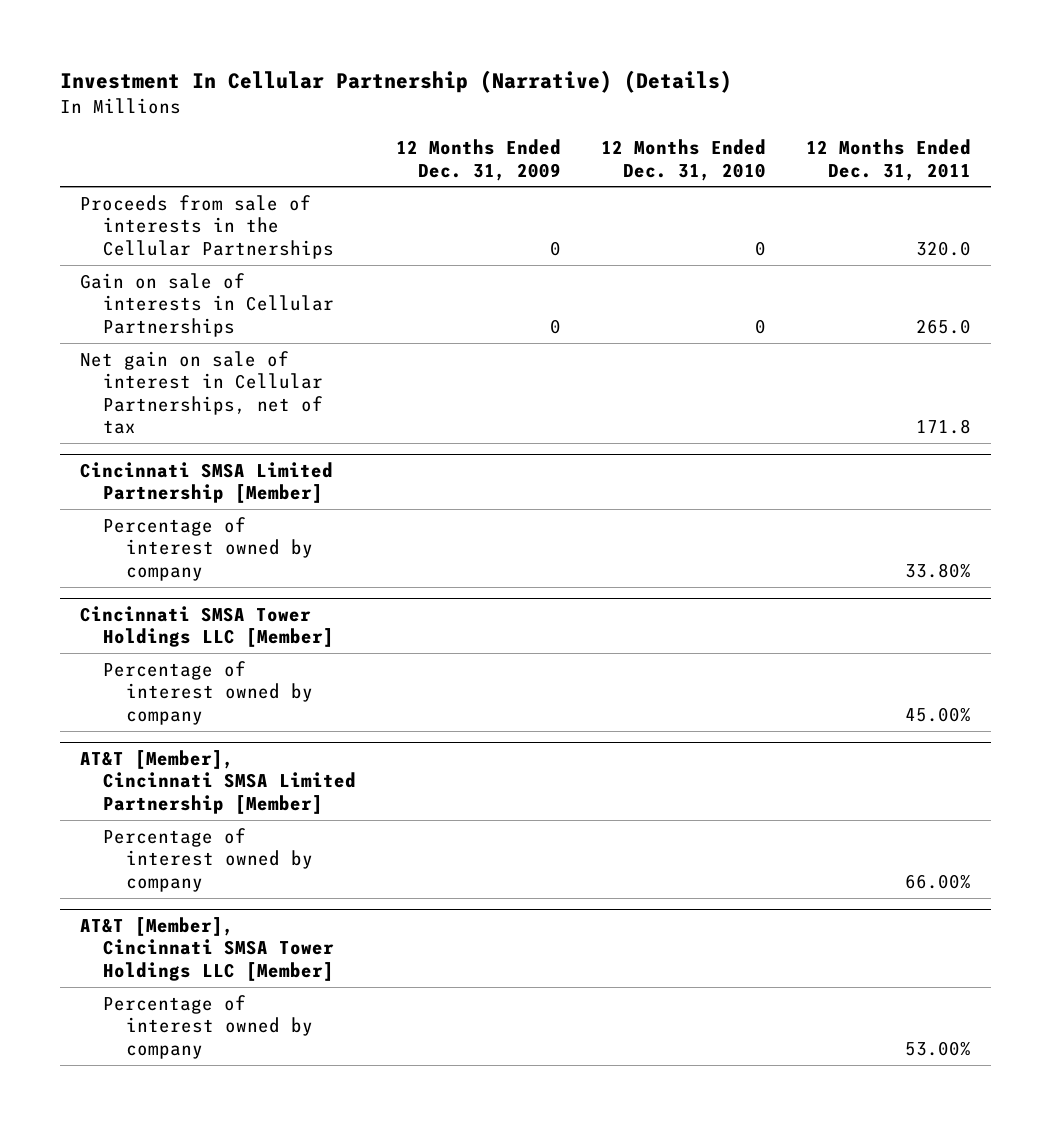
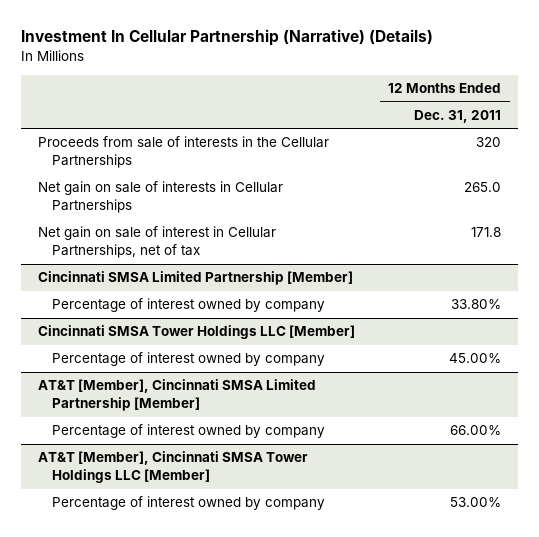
[396,139,562,181] 12 Months Ended Dec. 31, 2009 -> none
[601,139,767,181] 12 Months Ended Dec. 31, 2010 -> none
[916,240,972,256] 320.0 -> [476,137,502,148] 320
[79,272,334,337] Gain on sale of interests in Cellular Partnerships -> [37,181,283,214] Net gain on sale of interests in Cellular Partnerships

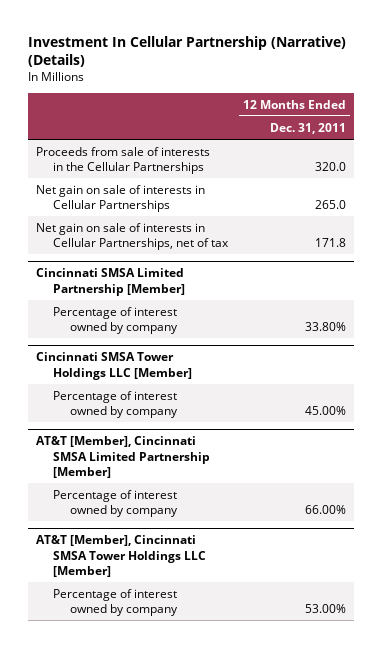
[476,137,502,148] 320 -> [315,162,347,172] 320.0
[37,226,276,259] Net gain on sale of interest in Cellular Partnerships, net of tax -> [35,222,230,251] Net gain on sale of interests in Cellular Partnerships, net of tax

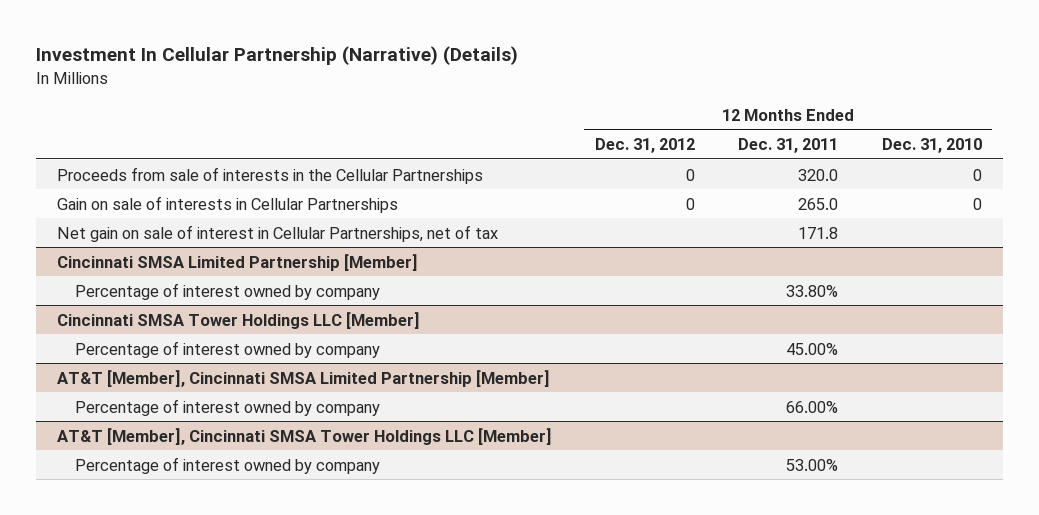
none -> [595,138,696,154] Dec. 31, 2012
none -> [881,138,982,154] Dec. 31, 2010
[35,184,205,213] Net gain on sale of interests in Cellular Partnerships -> [57,195,399,213] Gain on sale of interests in Cellular Partnerships
[35,222,230,251] Net gain on sale of interests in Cellular Partnerships, net of tax -> [57,224,499,242] Net gain on sale of interest in Cellular Partnerships, net of tax

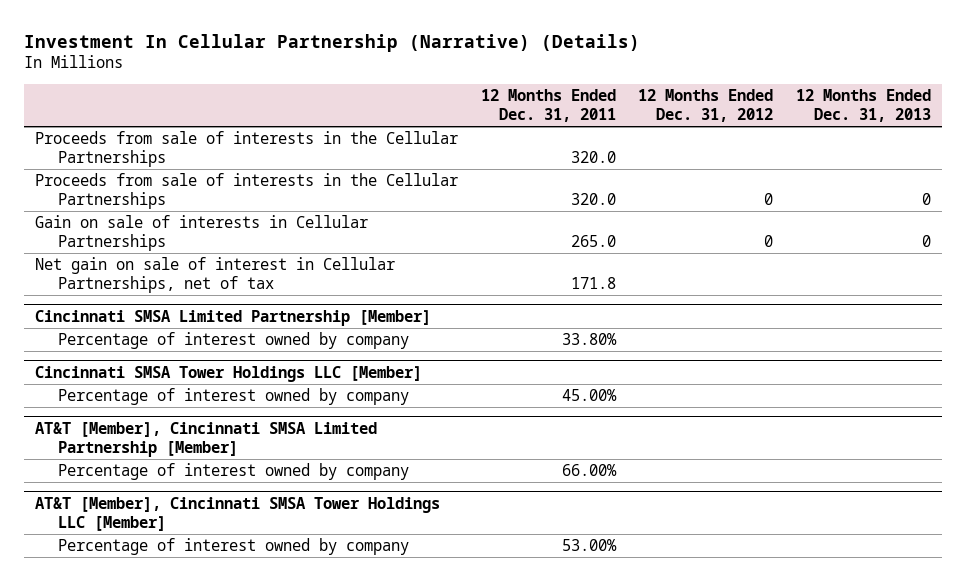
[881,138,982,154] Dec. 31, 2010 -> none
none -> [795,88,931,123] 12 Months Ended Dec. 31, 2013
none -> [35,131,459,168] Proceeds from sale of interests in the Cellular Partnerships

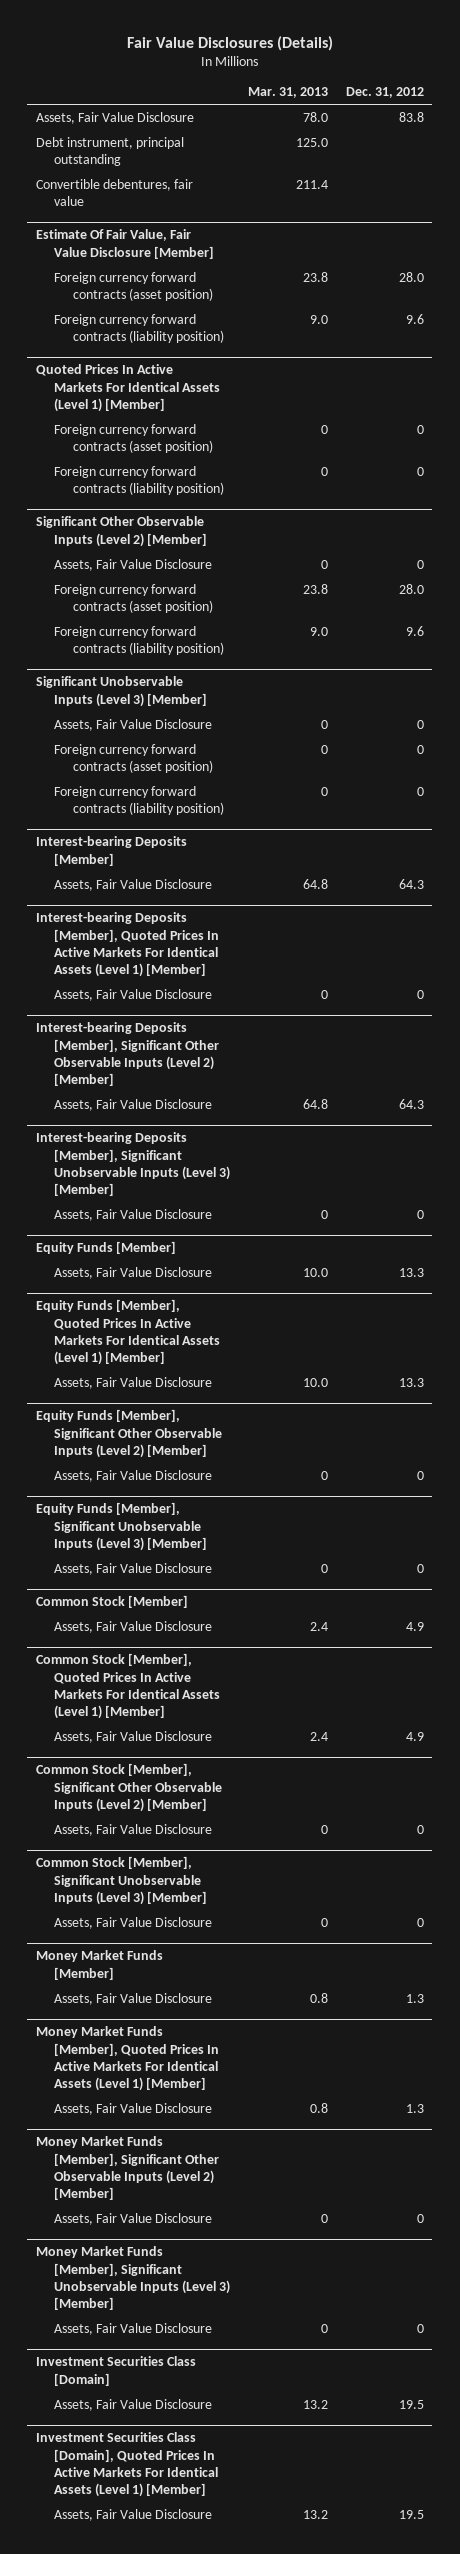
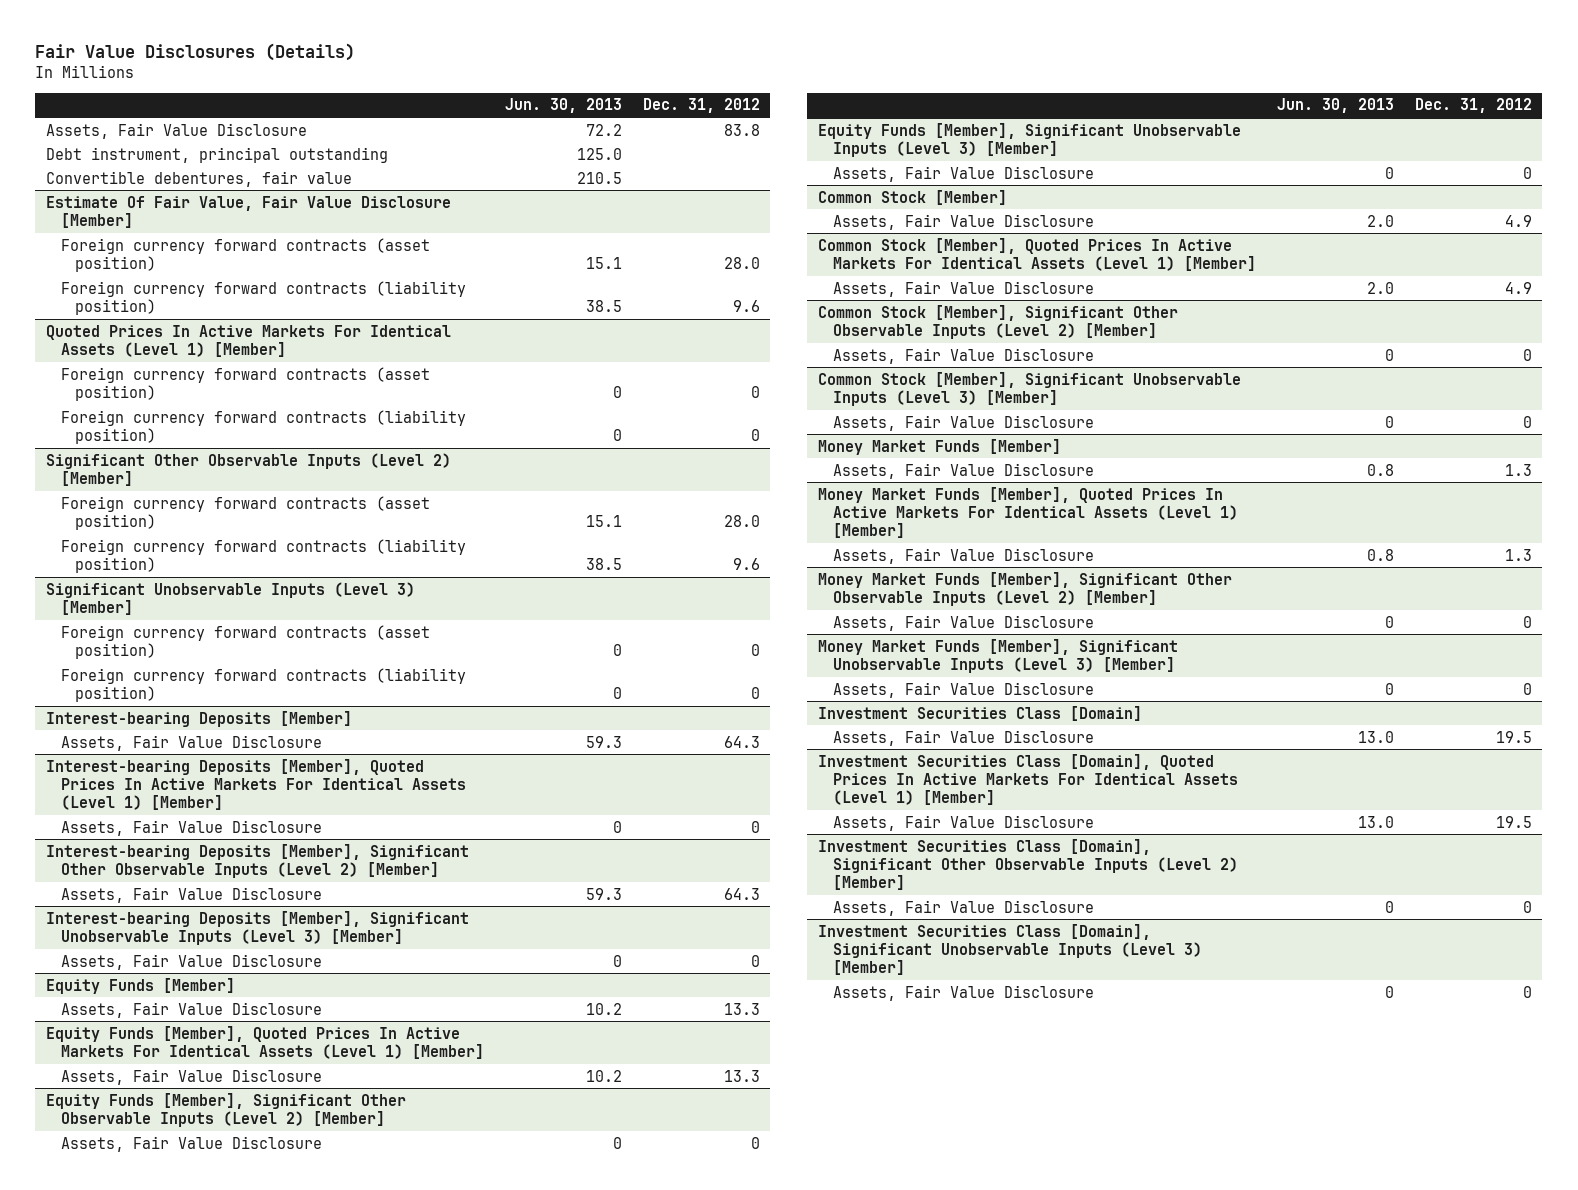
[247,87,328,99] Mar. 31, 2013 -> none
none -> [504,98,622,114] Jun. 30, 2013
[54,558,213,571] Assets, Fair Value Disclosure -> none
[54,718,213,731] Assets, Fair Value Disclosure -> none
none -> [817,838,1238,891] Investment Securities Class [Domain], Significant Other Observable Inputs (Level 2) [Member]
none -> [832,899,1094,916] Assets, Fair Value Disclosure
none -> [817,923,1202,976] Investment Securities Class [Domain], Significant Unobservable Inputs (Level 3) [Member]
none -> [832,984,1094,1001] Assets, Fair Value Disclosure

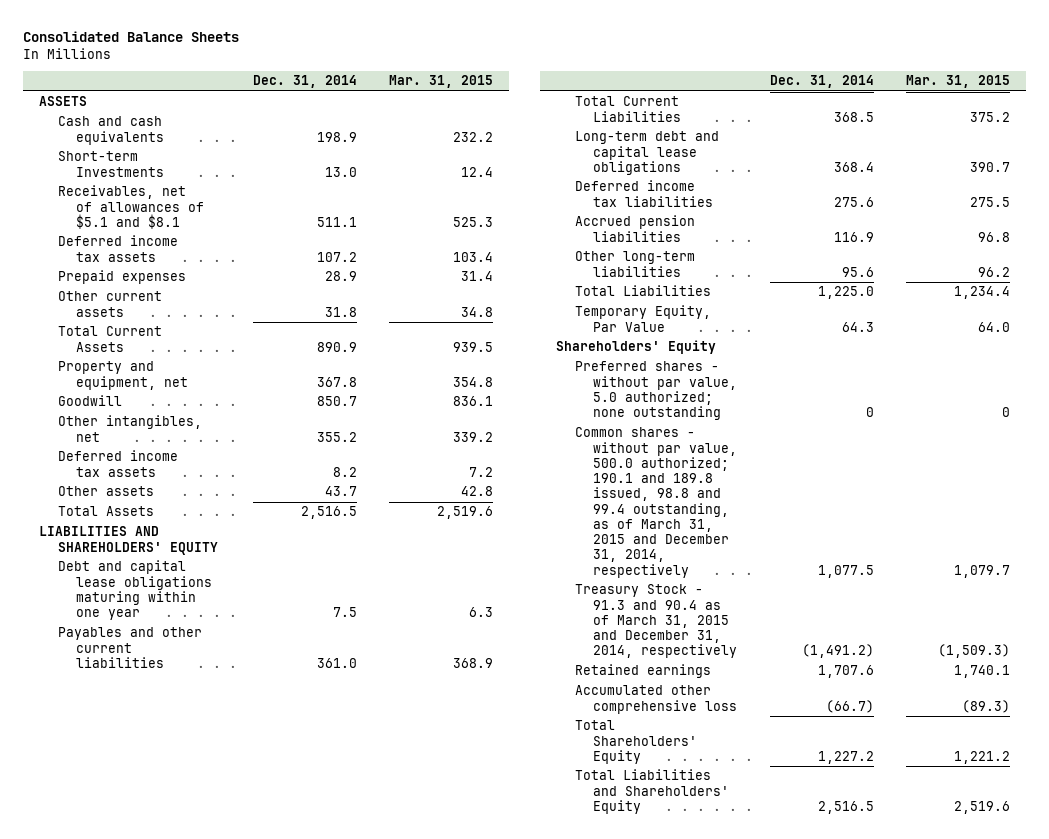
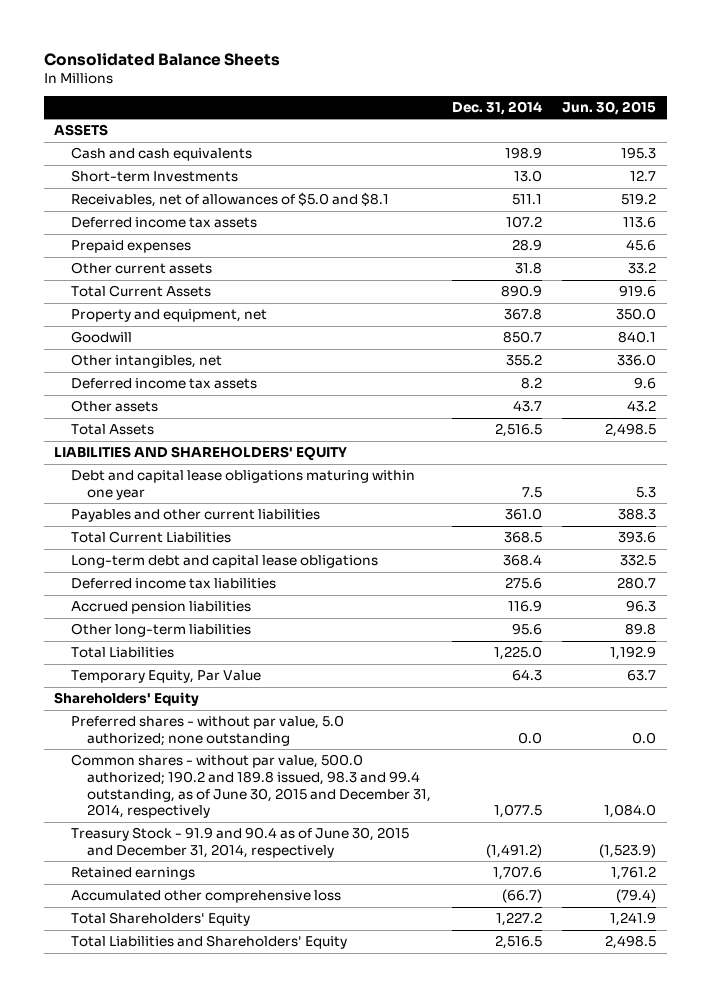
[388,75,493,89] Mar. 31, 2015 -> none
none -> [562,100,657,115] Jun. 30, 2015
[57,185,205,229] Receivables, net of allowances of $5.1 and $8.1 -> [70,192,389,208] Receivables, net of allowances of $5.0 and $8.1
[865,407,874,418] 0 -> [517,731,542,744] 0.0
[574,427,738,578] Common shares - without par value, 500.0 authorized; 190.1 and 189.8 issued, 98.8 and 99.4 outstanding, as of March 31, 2015 and December 31, 2014, respectively -> [70,754,432,819] Common shares - without par value, 500.0 authorized; 190.2 and 189.8 issued, 98.3 and 99.4 outstanding, as of June 30, 2015 and December 31, 2014, respectively
[574,584,738,659] Treasury Stock - 91.3 and 90.4 as of March 31, 2015 and December 31, 2014, respectively -> [70,827,409,858] Treasury Stock - 91.9 and 90.4 as of June 30, 2015 and December 31, 2014, respectively

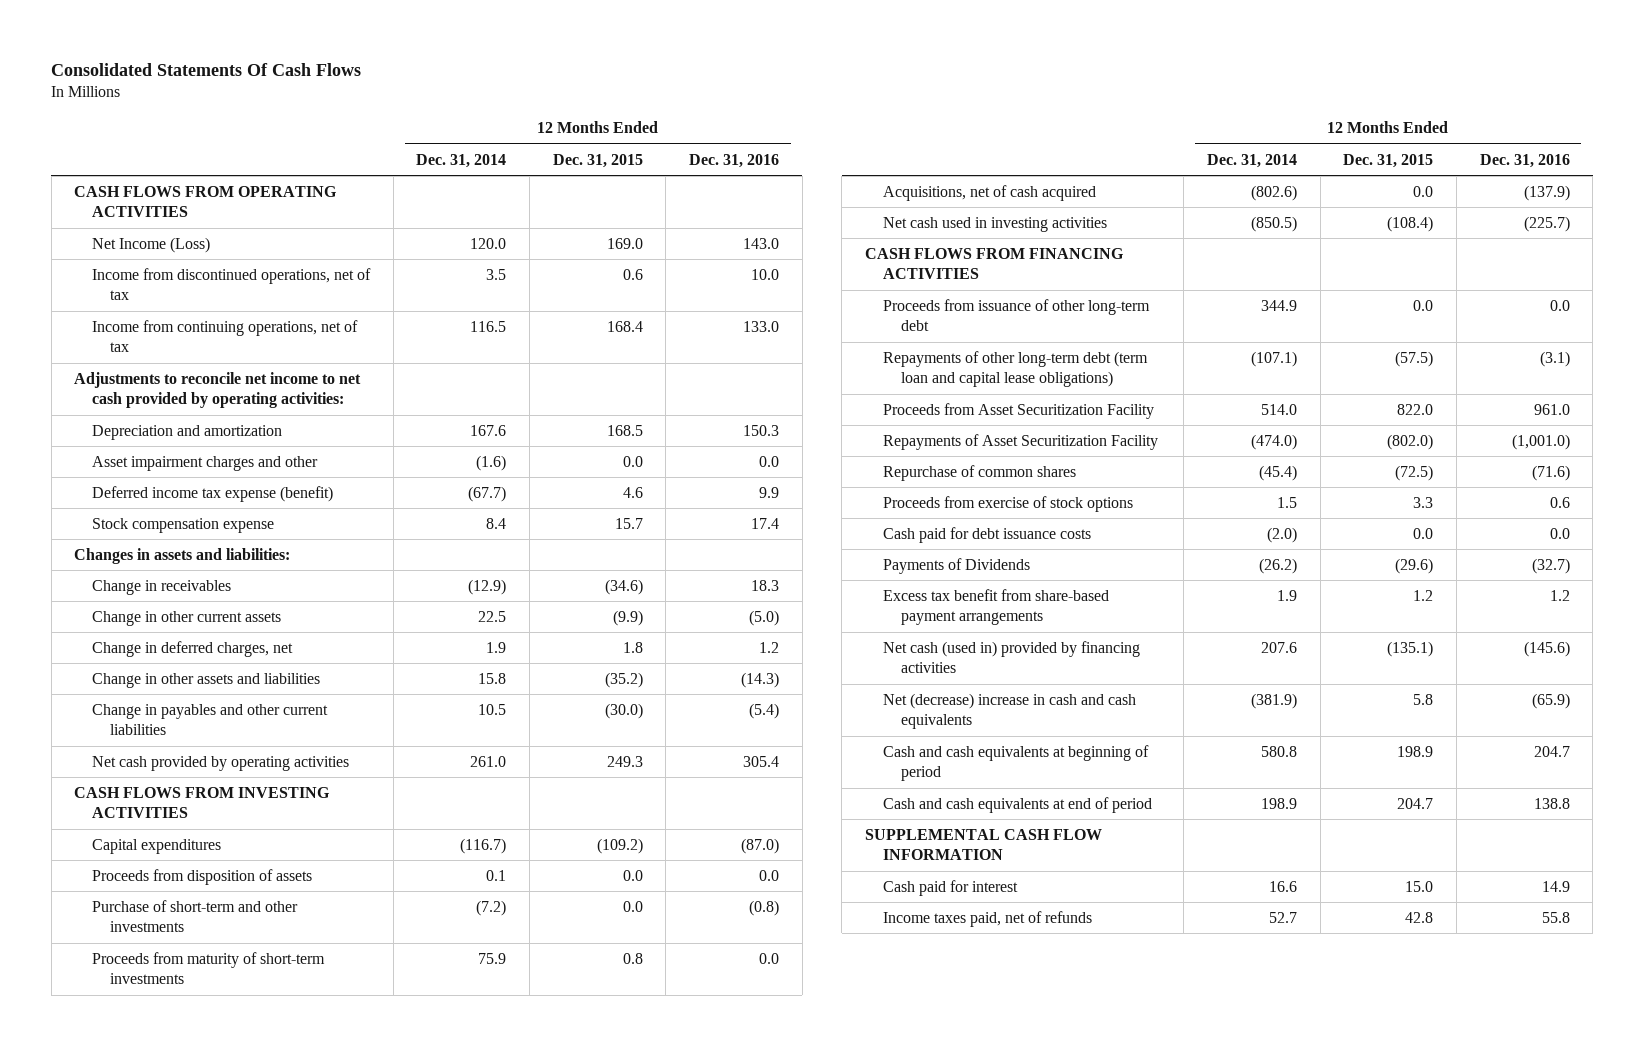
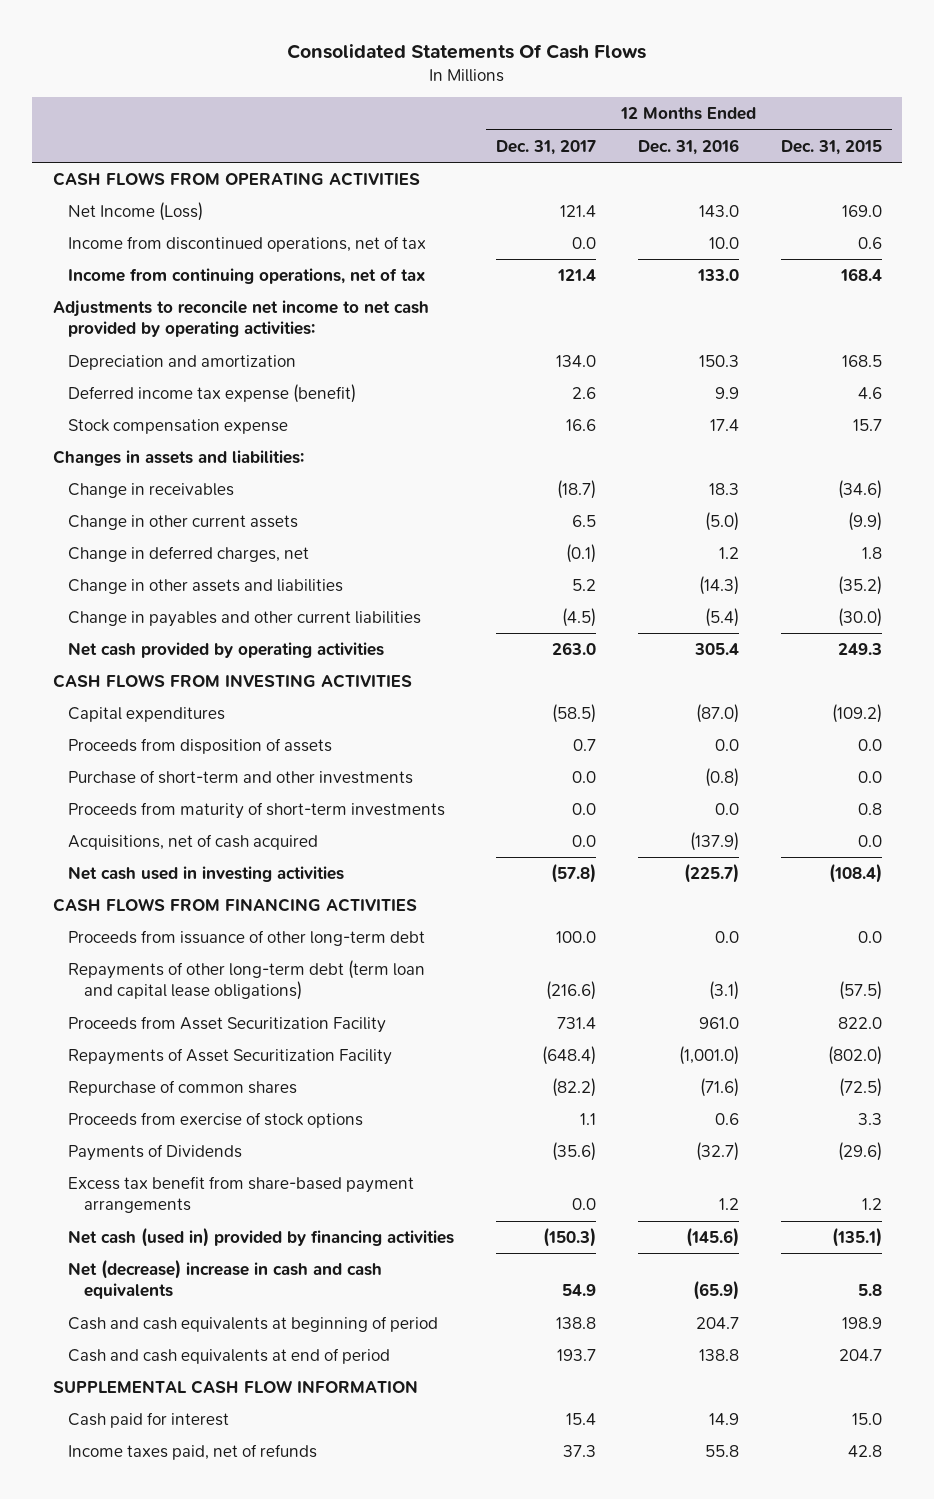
[416,153,507,168] Dec. 31, 2014 -> none
none -> [496,139,597,155] Dec. 31, 2017
[92,455,319,471] Asset impairment charges and other -> none
[882,526,1091,543] Cash paid for debt issuance costs -> none

